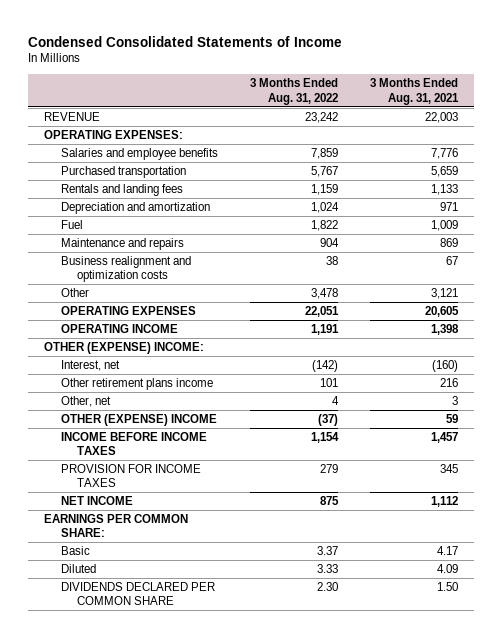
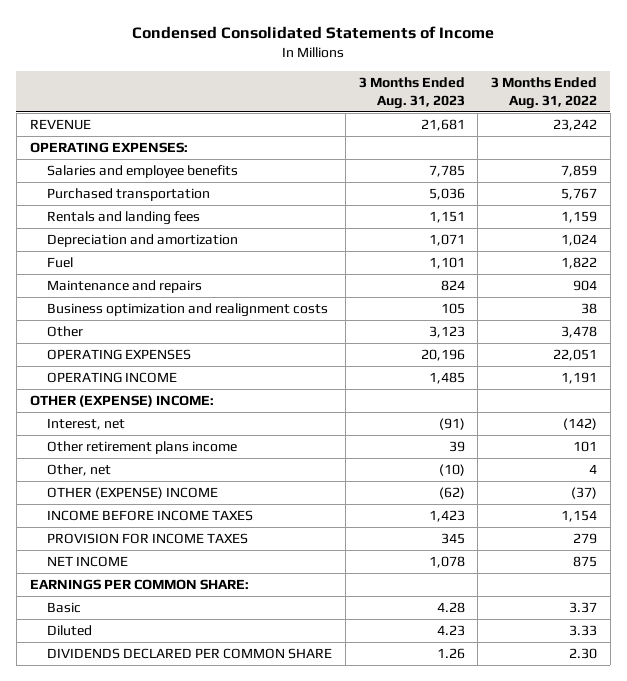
[370,78,460,105] 3 Months Ended Aug. 31, 2021 -> none
none -> [358,77,465,109] 3 Months Ended Aug. 31, 2023
[60,256,191,283] Business realignment and optimization costs -> [46,303,328,318] Business optimization and realignment costs

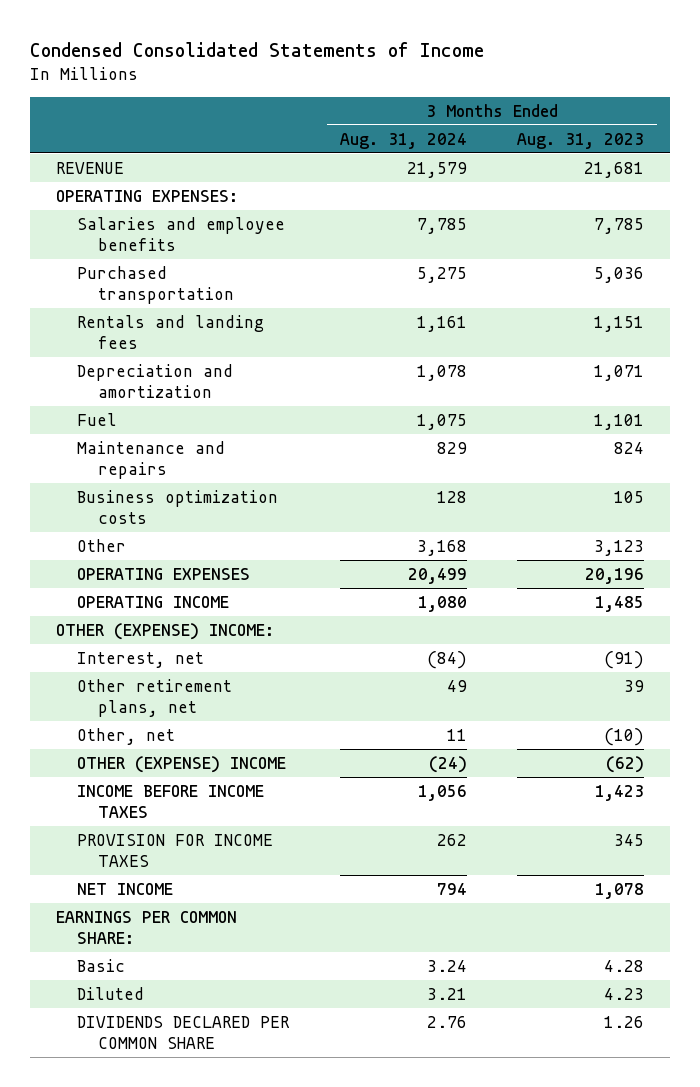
[491,77,598,109] 3 Months Ended Aug. 31, 2022 -> none
none -> [339,132,467,149] Aug. 31, 2024
[46,303,328,318] Business optimization and realignment costs -> [76,489,278,524] Business optimization costs
[46,441,237,455] Other retirement plans income -> [76,678,232,717] Other retirement plans, net

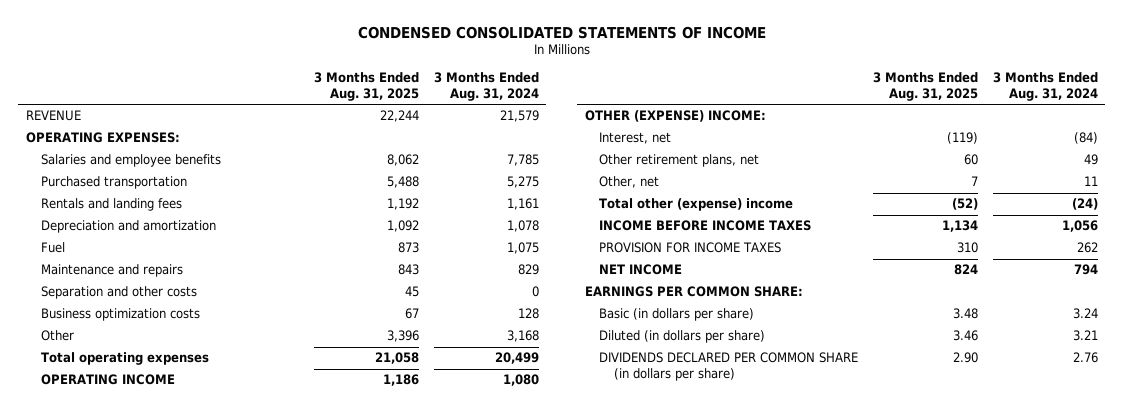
[30,41,485,57] Condensed Consolidated Statements of Income -> [357,25,766,39] CONDENSED CONSOLIDATED STATEMENTS OF INCOME
[517,132,645,149] Aug. 31, 2023 -> none
none -> [314,72,420,101] 3 Months Ended Aug. 31, 2025
none -> [40,286,197,300] Separation and other costs
[76,567,250,580] OPERATING EXPENSES -> [40,352,209,366] Total operating expenses
[76,755,286,773] OTHER (EXPENSE) INCOME -> [599,198,794,212] Total other (expense) income
[76,958,125,972] Basic -> [599,308,755,322] Basic (in dollars per share)
[76,986,144,1000] Diluted -> [599,330,766,344] Diluted (in dollars per share)
[76,1015,290,1049] DIVIDENDS DECLARED PER COMMON SHARE -> [599,352,859,381] DIVIDENDS DECLARED PER COMMON SHARE (in dollars per share)

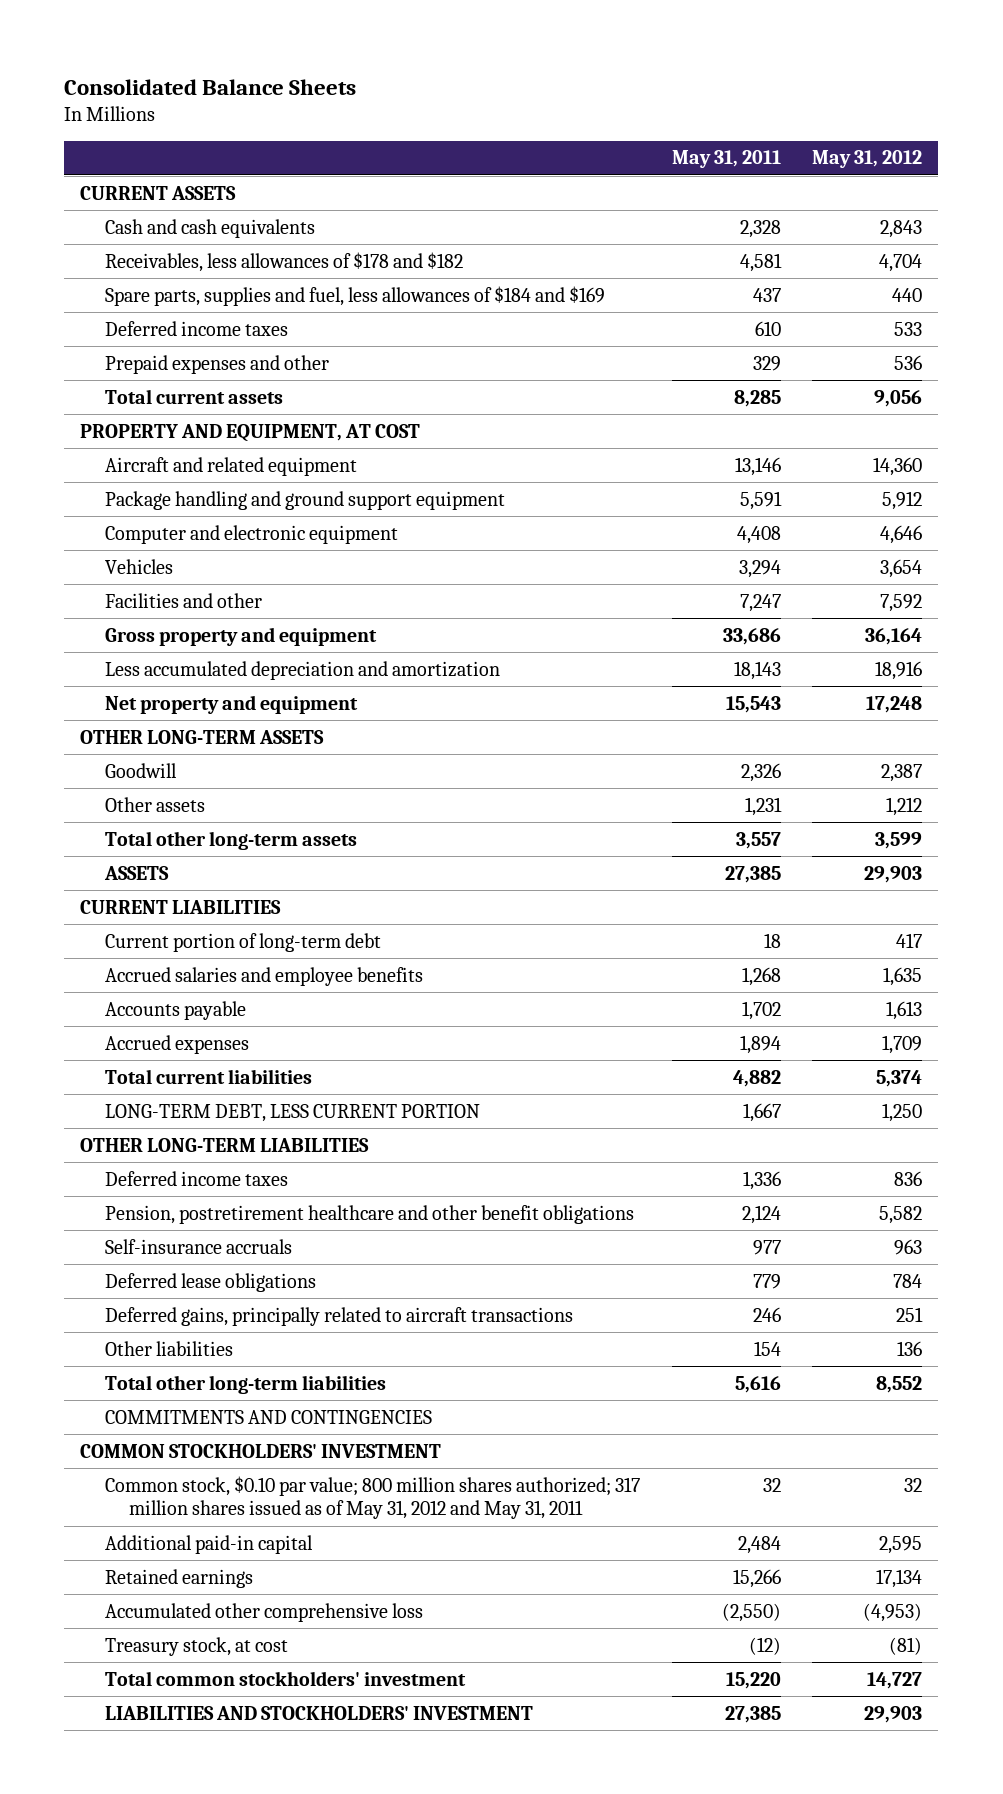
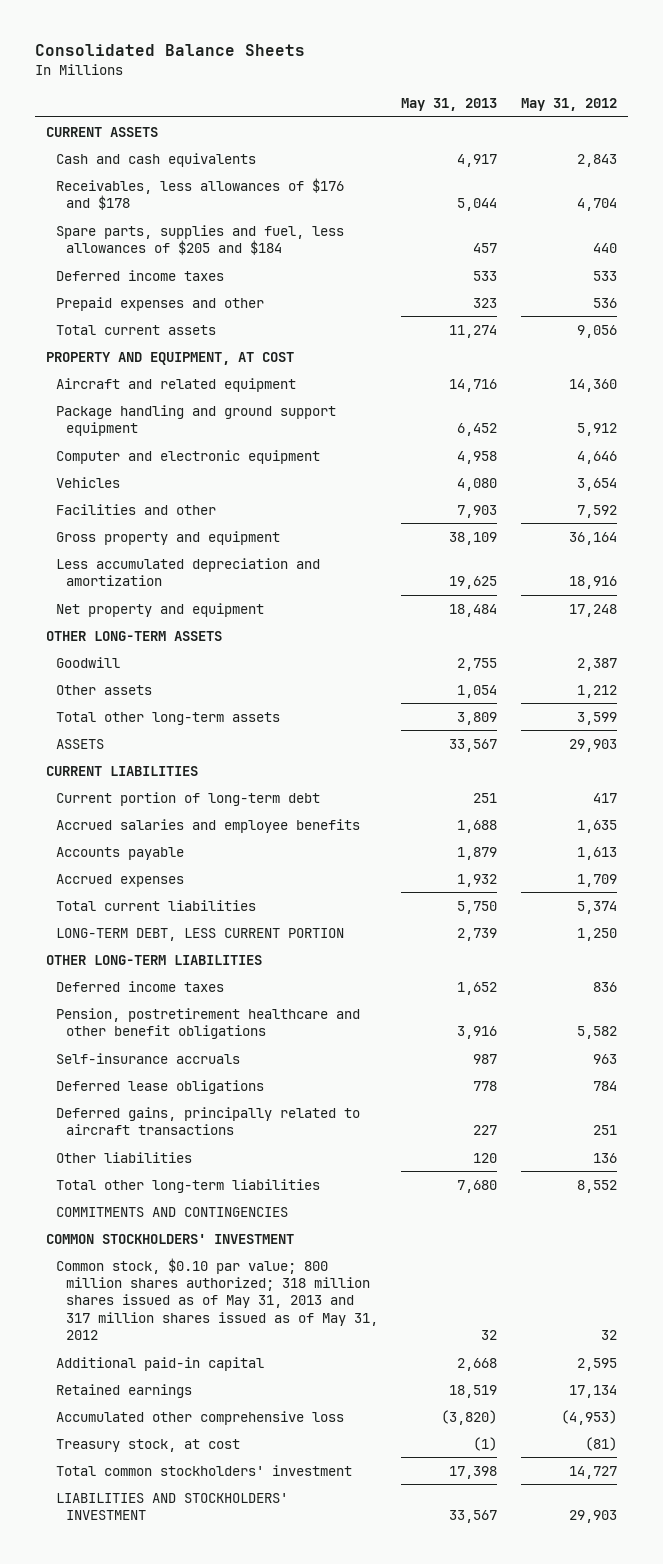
[671,150,781,169] May 31, 2011 -> none
none -> [401,97,498,111] May 31, 2013
[104,251,463,272] Receivables, less allowances of $178 and $182 -> [56,177,345,211] Receivables, less allowances of $176 and $178
[104,285,605,306] Spare parts, supplies and fuel, less allowances of $184 and $169 -> [56,224,345,256] Spare parts, supplies and fuel, less allowances of $205 and $184
[104,1475,640,1520] Common stock, $0.10 par value; 800 million shares authorized; 317 million shares issued as of May 31, 2012 and May 31, 2011 -> [56,1257,379,1341] Common stock, $0.10 par value; 800 million shares authorized; 318 million shares issued as of May 31, 2013 and 317 million shares issued as of May 31, 2012

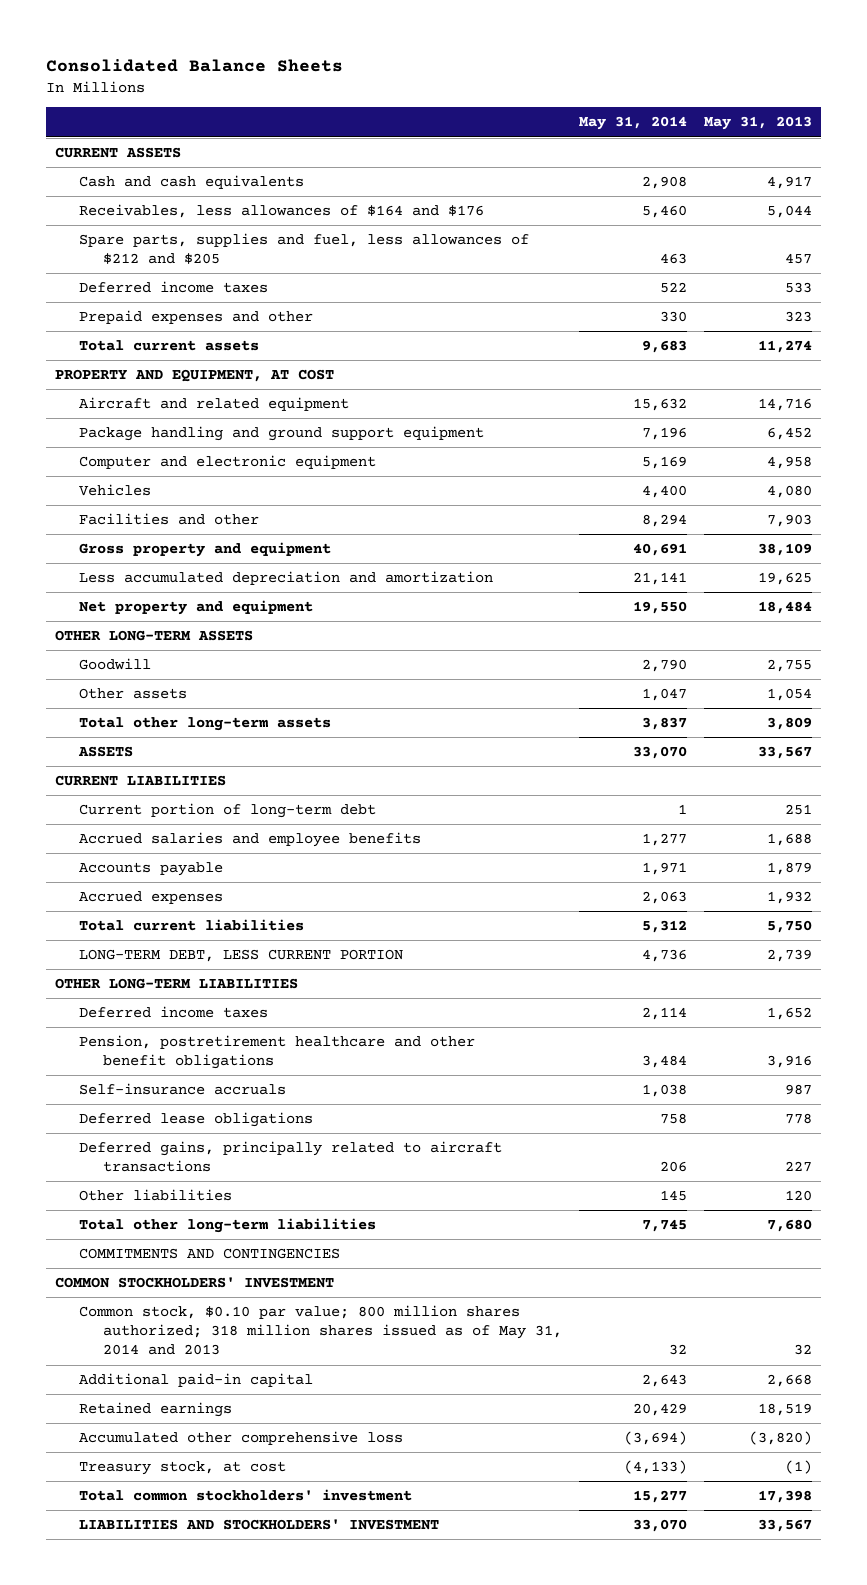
[520,97,617,111] May 31, 2012 -> none
none -> [578,116,687,131] May 31, 2014
[56,177,345,211] Receivables, less allowances of $176 and $178 -> [78,204,484,219] Receivables, less allowances of $164 and $176
[56,224,345,256] Spare parts, supplies and fuel, less allowances of $205 and $184 -> [78,233,529,265] Spare parts, supplies and fuel, less allowances of $212 and $205
[56,1257,379,1341] Common stock, $0.10 par value; 800 million shares authorized; 318 million shares issued as of May 31, 2013 and 317 million shares issued as of May 31, 2012 -> [78,1305,562,1356] Common stock, $0.10 par value; 800 million shares authorized; 318 million shares issued as of May 31, 2014 and 2013

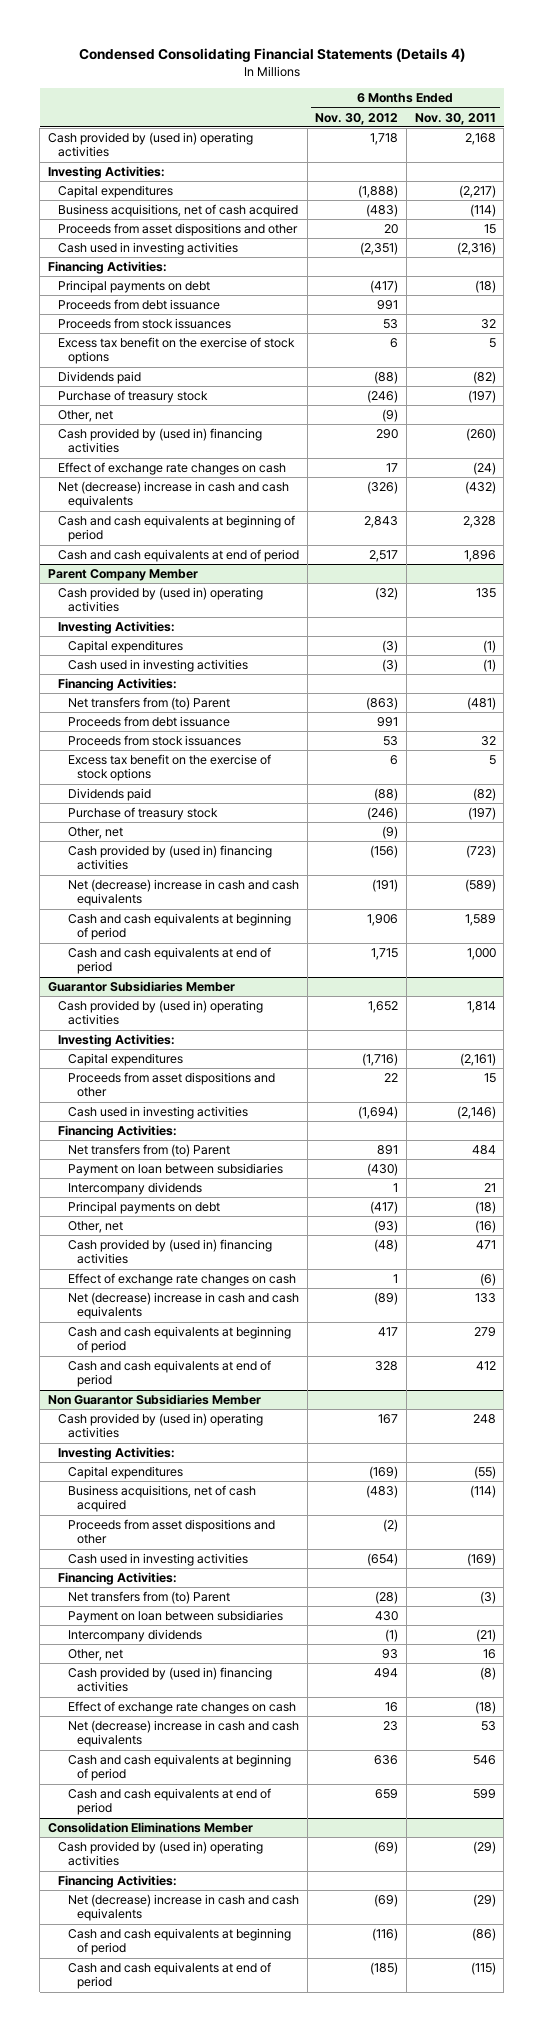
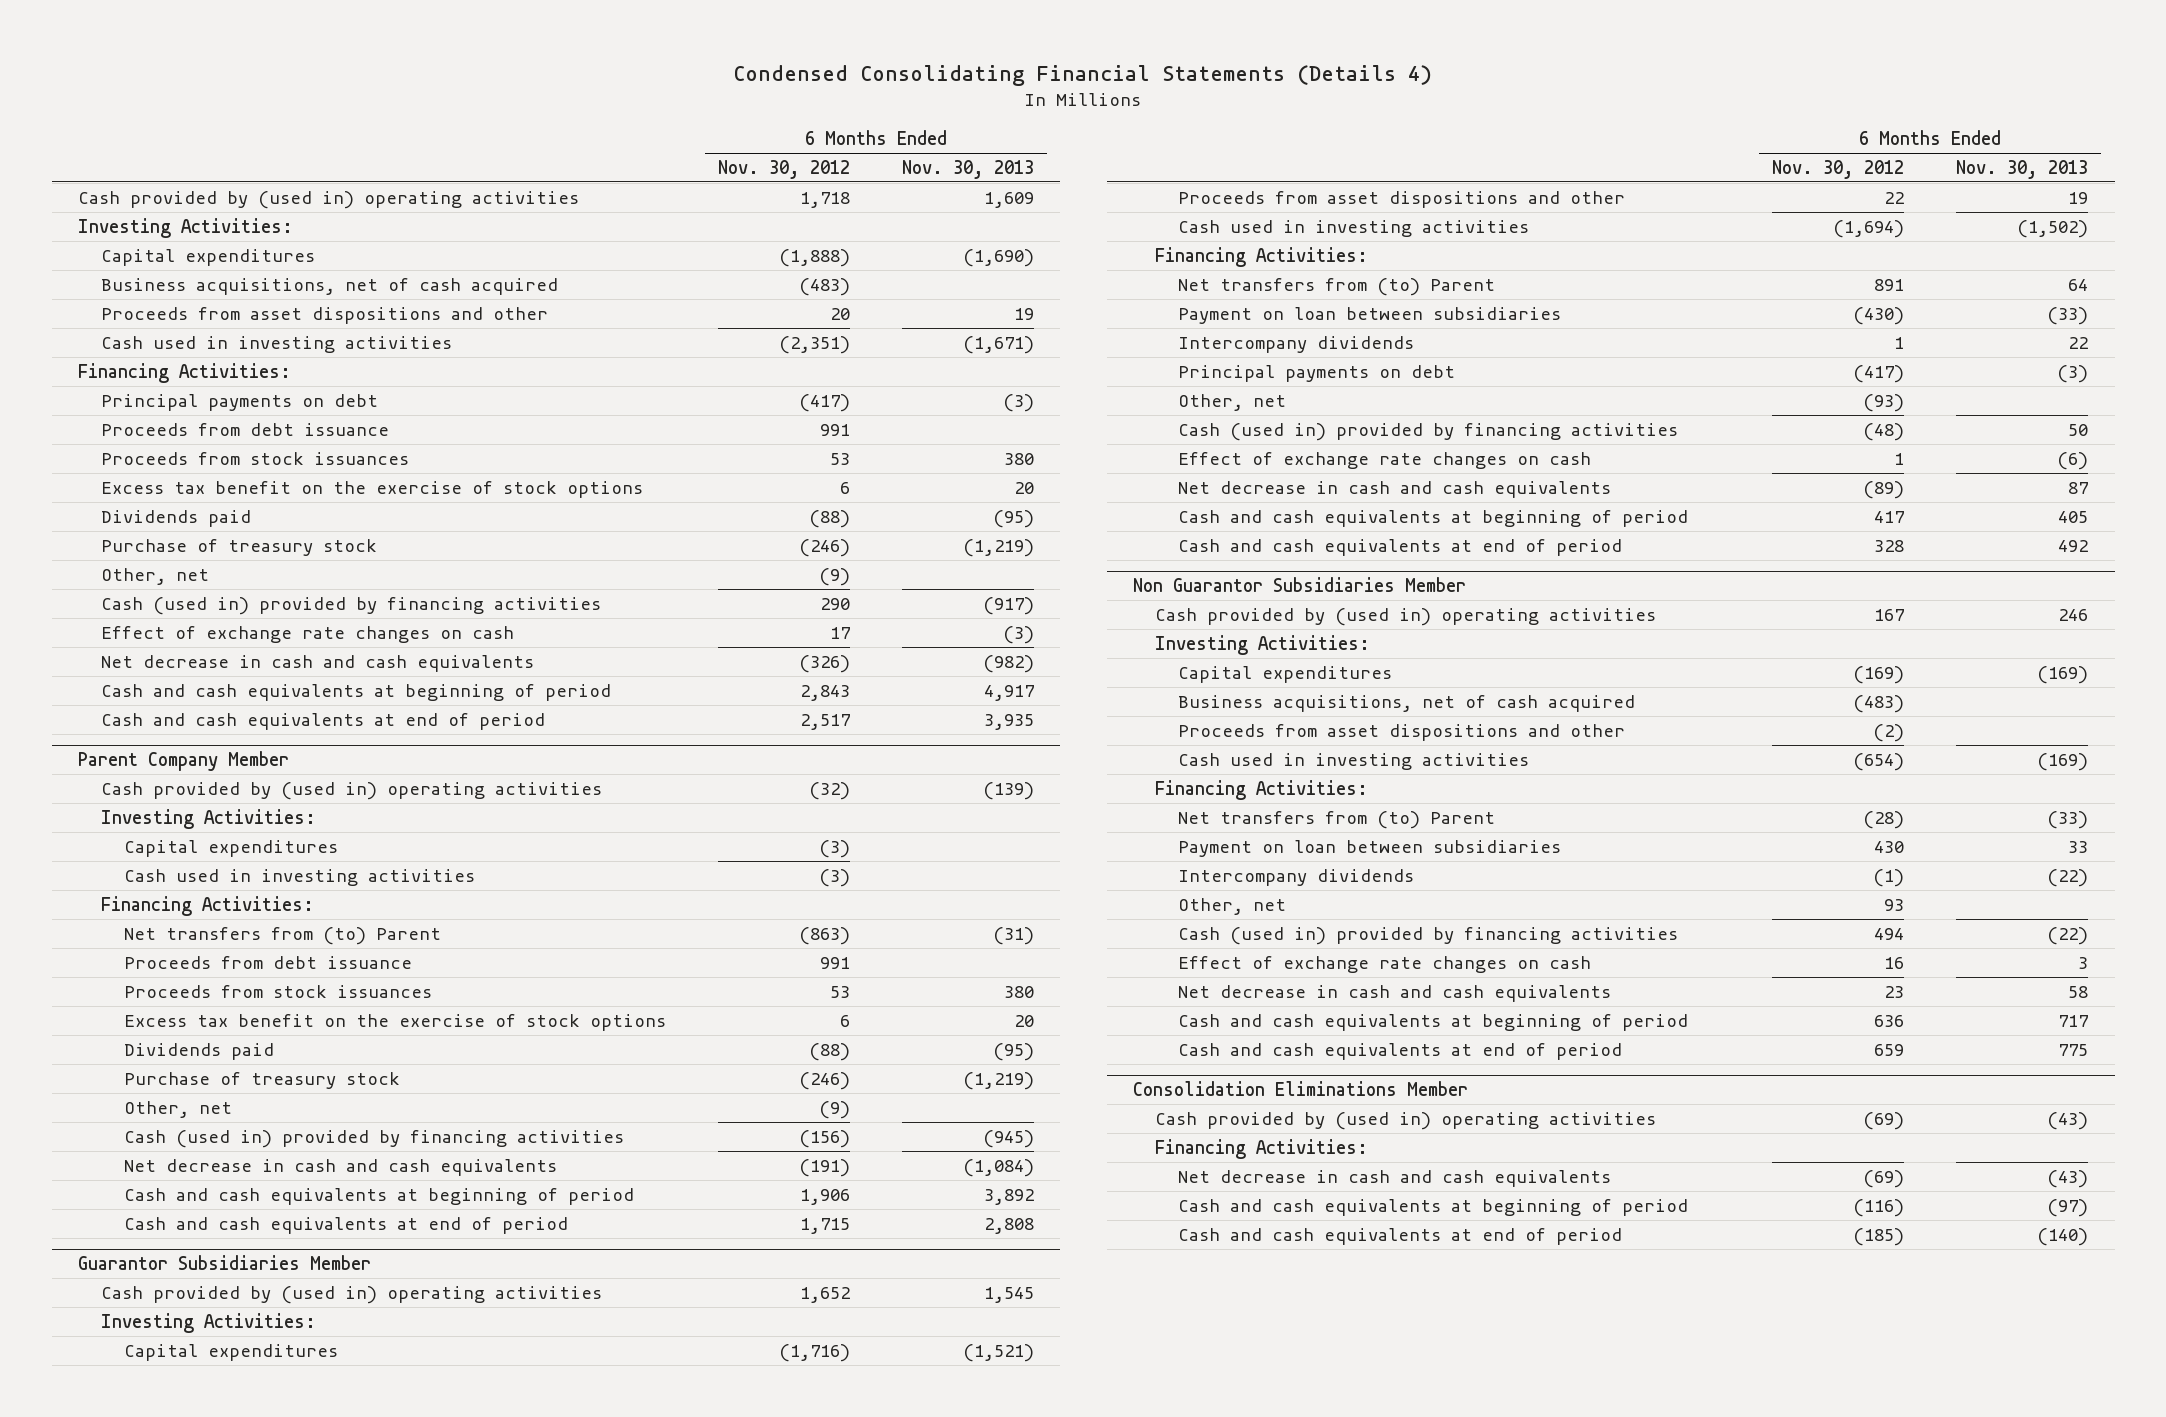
[414,112,496,125] Nov. 30, 2011 -> none
none -> [901,159,1034,179] Nov. 30, 2013
[57,428,262,454] Cash provided by (used in) financing activities -> [100,596,601,615] Cash (used in) provided by financing activities
[57,481,289,509] Net (decrease) increase in cash and cash equivalents -> [100,654,534,672] Net decrease in cash and cash equivalents
[67,845,272,871] Cash provided by (used in) financing activities -> [123,1129,624,1148] Cash (used in) provided by financing activities
[67,879,299,907] Net (decrease) increase in cash and cash equivalents -> [123,1158,557,1176] Net decrease in cash and cash equivalents
[67,1239,272,1265] Cash provided by (used in) financing activities -> [1178,422,1679,441] Cash (used in) provided by financing activities
[67,1292,299,1320] Net (decrease) increase in cash and cash equivalents -> [1178,480,1612,498] Net decrease in cash and cash equivalents
[67,1667,272,1693] Cash provided by (used in) financing activities -> [1178,926,1679,945] Cash (used in) provided by financing activities
[67,1720,299,1748] Net (decrease) increase in cash and cash equivalents -> [1178,984,1612,1002] Net decrease in cash and cash equivalents
[67,1894,299,1922] Net (decrease) increase in cash and cash equivalents -> [1178,1169,1612,1187] Net decrease in cash and cash equivalents

